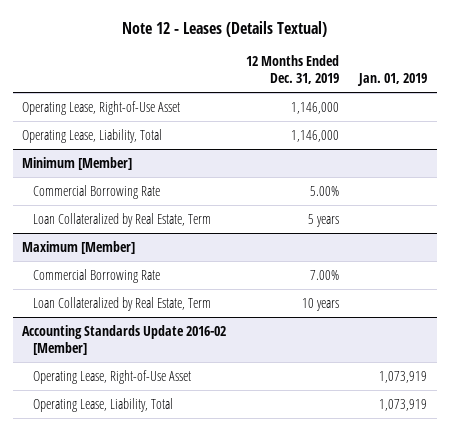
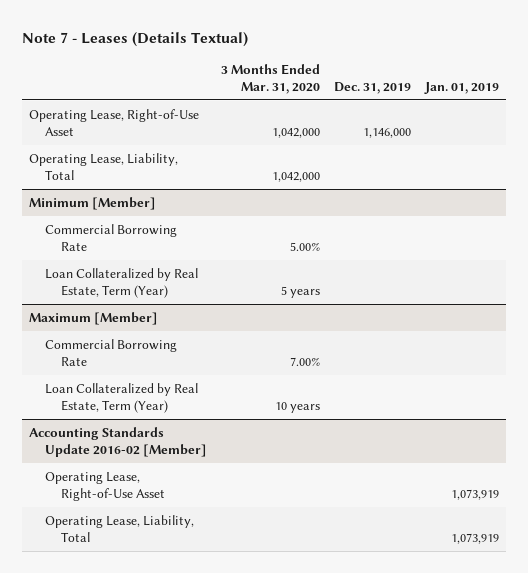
[121,20,327,37] Note 12 - Leases (Details Textual) -> [22,31,249,47] Note 7 - Leases (Details Textual)
[246,54,340,84] 12 Months Ended Dec. 31, 2019 -> none
none -> [221,63,321,95] 3 Months Ended Mar. 31, 2020
none -> [333,82,411,95] Dec. 31, 2019
[32,212,211,227] Loan Collateralized by Real Estate, Term -> [45,267,199,298] Loan Collateralized by Real Estate, Term (Year)
[32,296,211,311] Loan Collateralized by Real Estate, Term -> [45,382,199,413] Loan Collateralized by Real Estate, Term (Year)

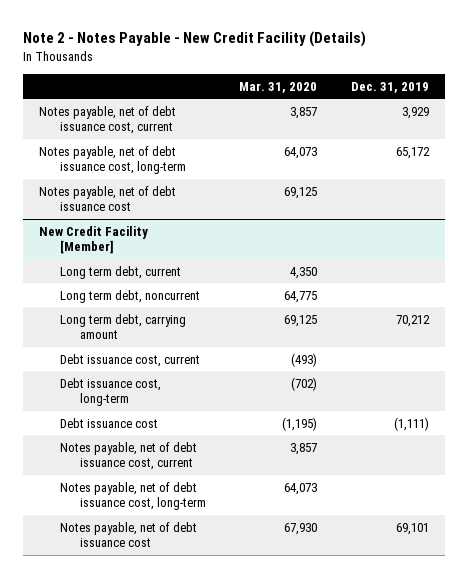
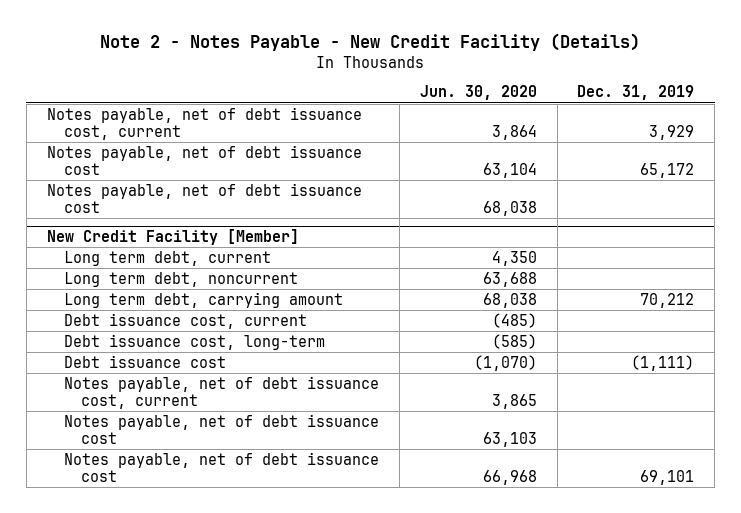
[239,81,318,93] Mar. 31, 2020 -> none
none -> [419,85,537,101] Jun. 30, 2020
[39,145,186,175] Notes payable, net of debt issuance cost, long-term -> [46,144,362,175] Notes payable, net of debt issuance cost
[59,481,206,511] Notes payable, net of debt issuance cost, long-term -> [63,413,379,444] Notes payable, net of debt issuance cost

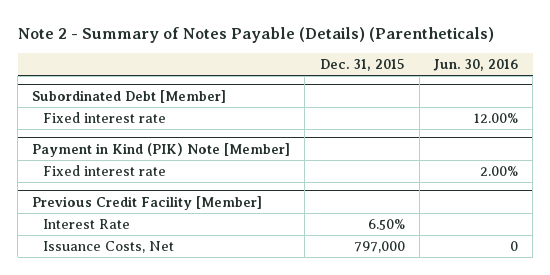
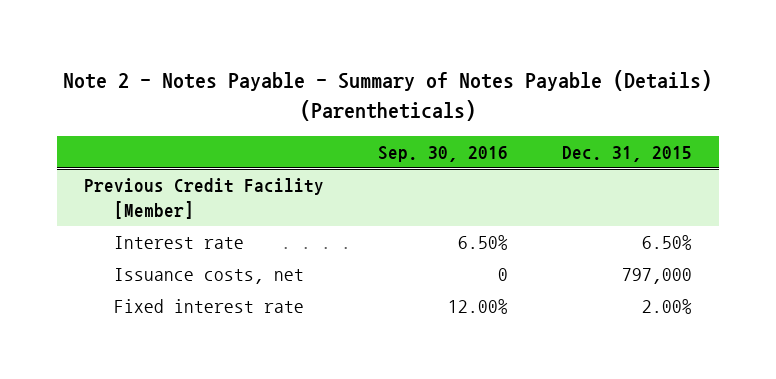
[17,27,494,44] Note 2 - Summary of Notes Payable (Details) (Parentheticals) -> [63,70,713,121] Note 2 - Notes Payable - Summary of Notes Payable (Details) (Parentheticals)
[432,58,518,71] Jun. 30, 2016 -> none
none -> [378,146,509,163] Sep. 30, 2016
[32,89,227,103] Subordinated Debt [Member] -> none
[42,111,166,123] Fixed interest rate -> none
[32,142,291,157] Payment in Kind (PIK) Note [Member] -> none
[42,164,166,176] Fixed interest rate -> none
[42,218,130,229] Interest Rate -> [113,236,244,250] Interest rate
[42,240,174,253] Issuance Costs, Net -> [113,268,304,285] Issuance costs, net
none -> [113,299,304,314] Fixed interest rate

